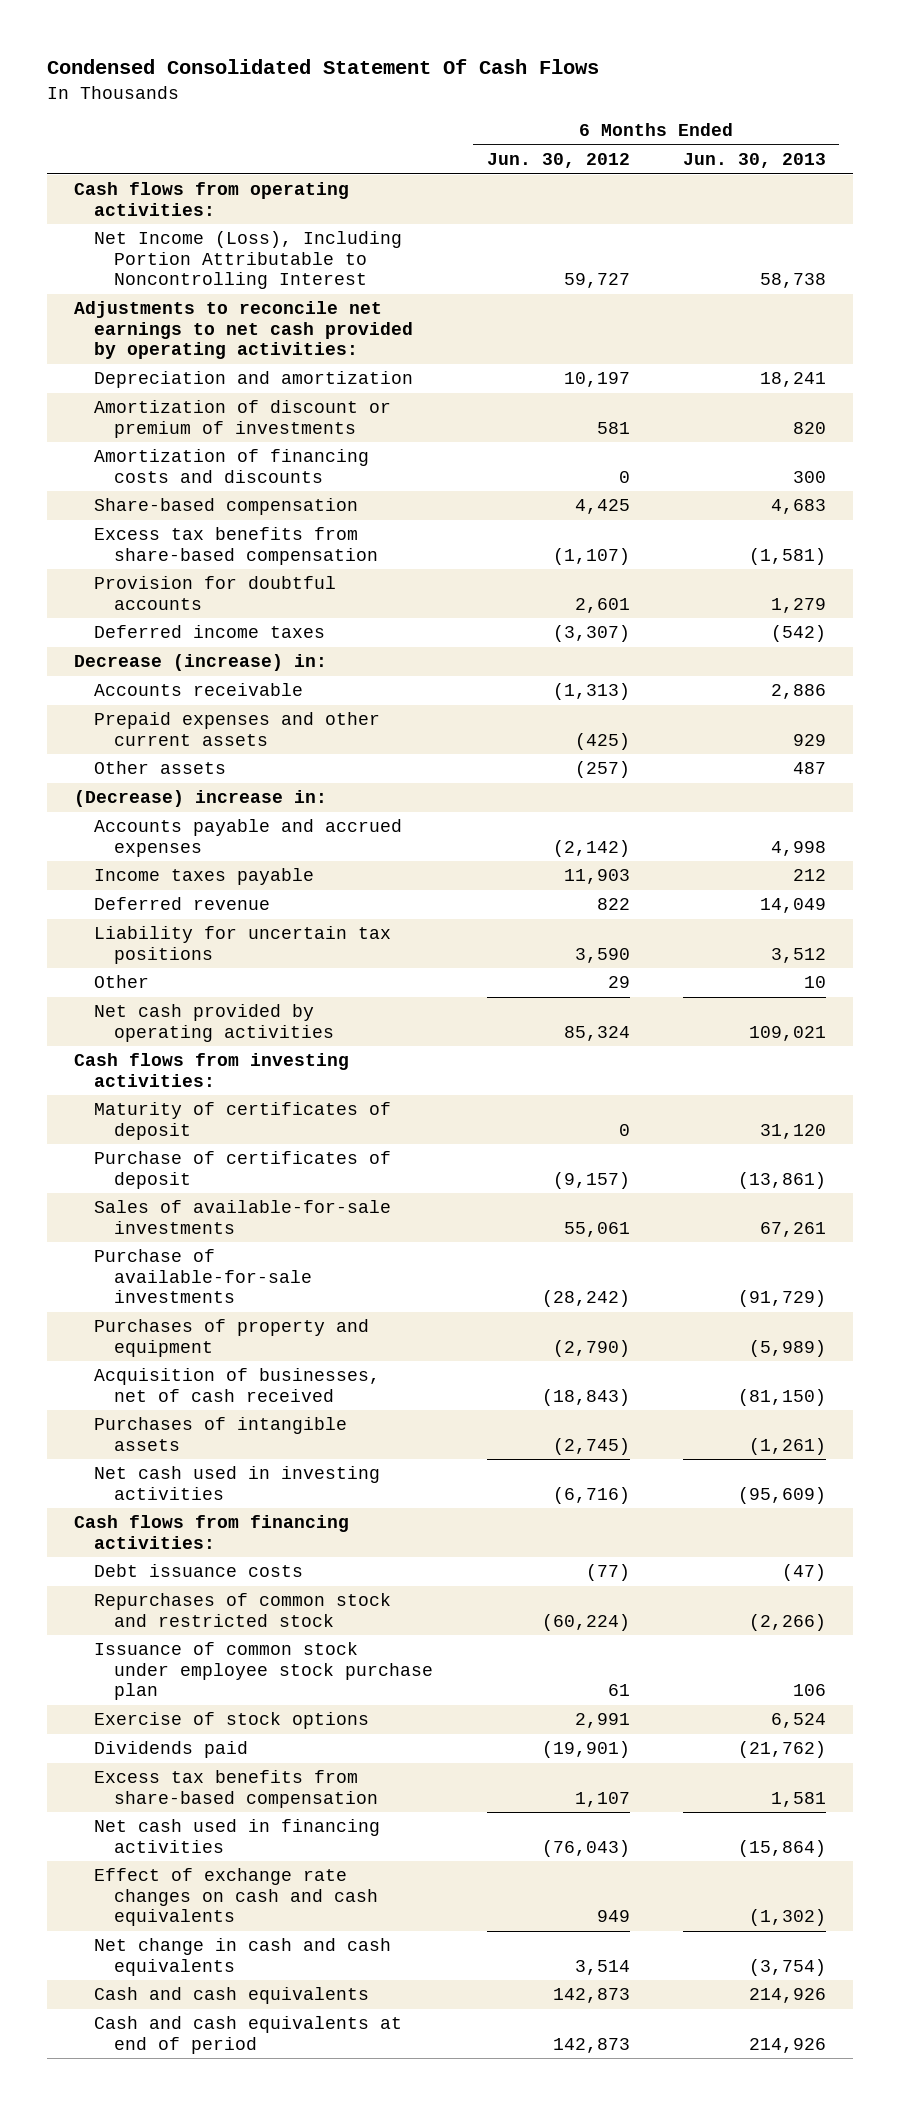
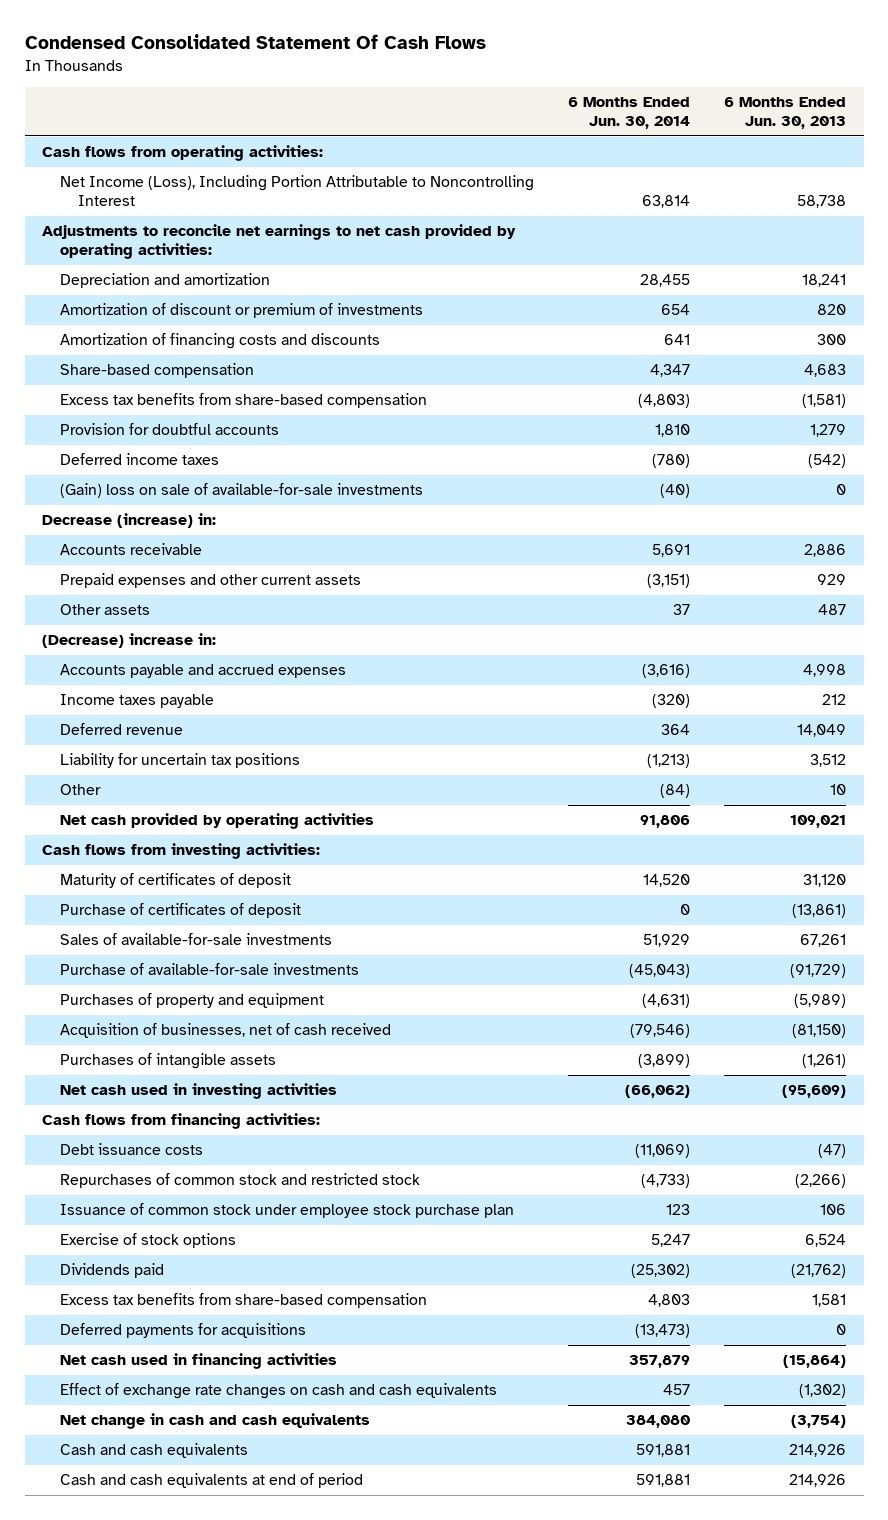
[486,153,630,169] Jun. 30, 2012 -> none
none -> [568,96,691,130] 6 Months Ended Jun. 30, 2014
none -> [60,483,424,499] (Gain) loss on sale of available-for-sale investments
none -> [60,1323,307,1339] Deferred payments for acquisitions

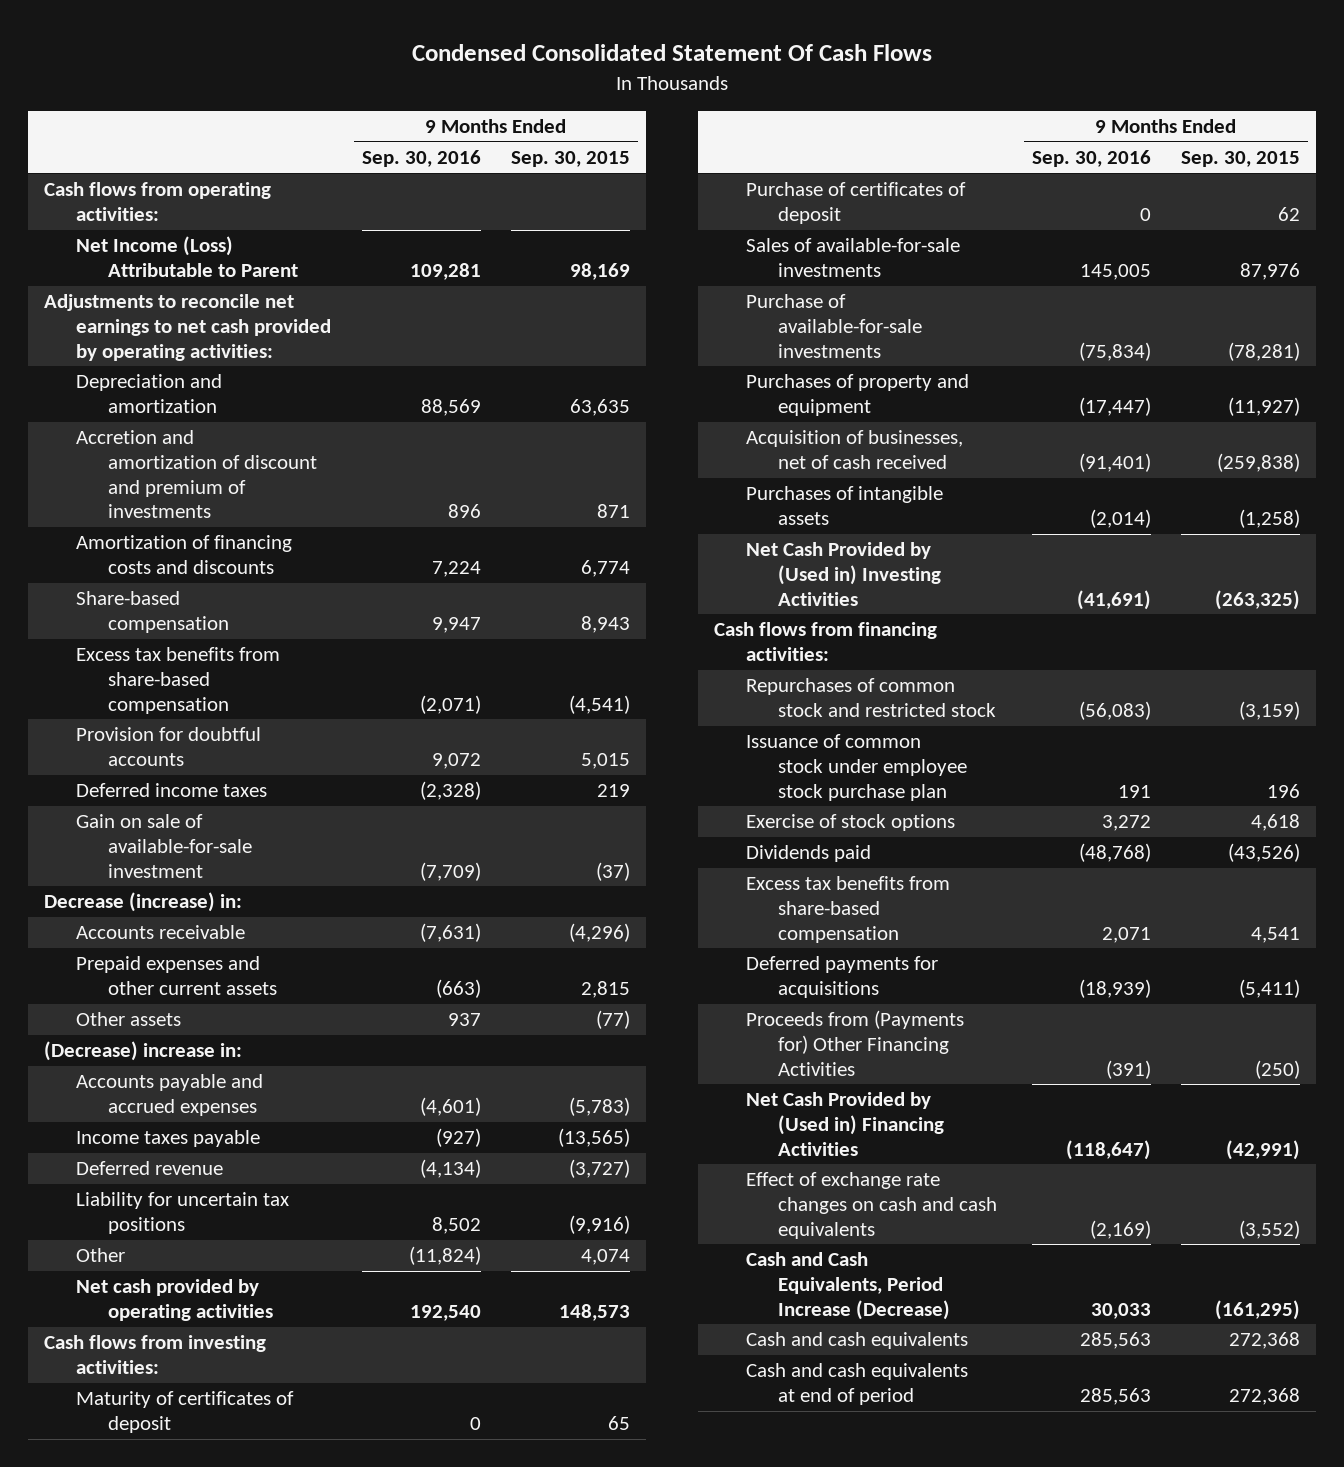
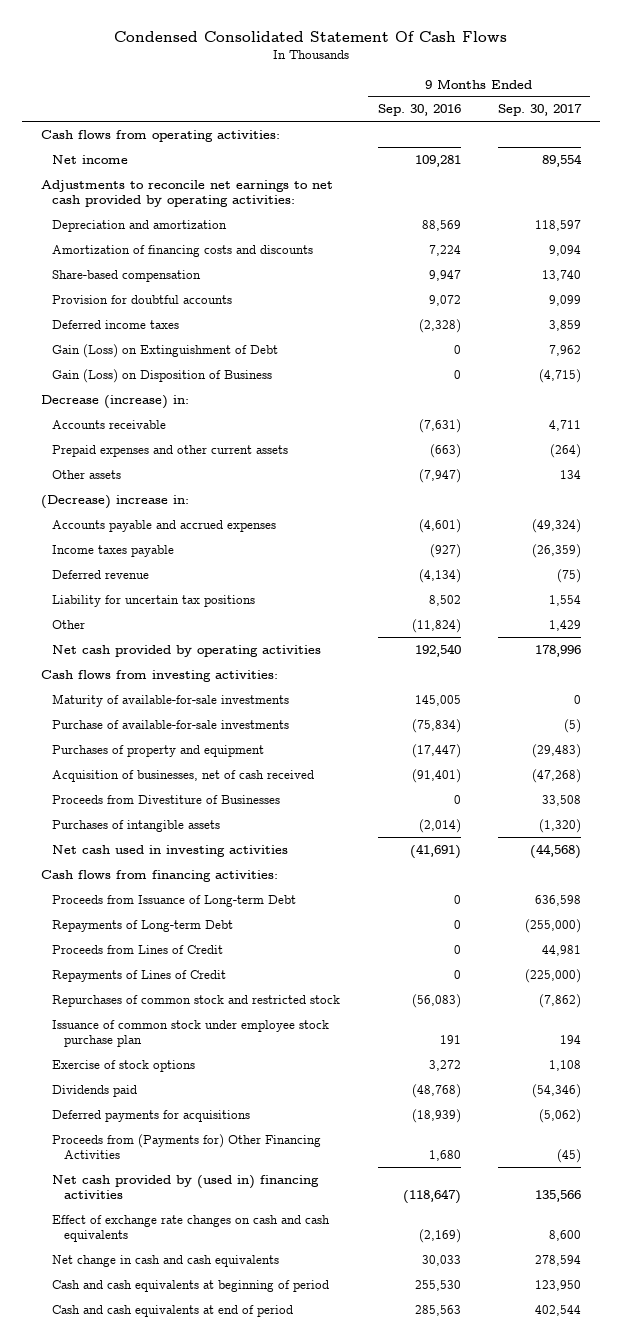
[511,151,631,168] Sep. 30, 2015 -> none
none -> [497,104,582,117] Sep. 30, 2017
[75,236,299,278] Net Income (Loss) Attributable to Parent -> [52,154,129,164] Net income
[75,430,318,519] Accretion and amortization of discount and premium of investments -> none
[75,647,280,714] Excess tax benefits from share-based compensation -> none
[75,814,253,878] Gain on sale of available-for-sale investment -> none
none -> [52,343,279,358] Gain (Loss) on Extinguishment of Debt
none -> [52,368,273,383] Gain (Loss) on Disposition of Business
[447,1013,481,1027] 937 -> [418,468,461,483] (7,947)
[75,1391,294,1434] Maturity of certificates of deposit -> none
[746,182,967,225] Purchase of certificates of deposit -> none
[746,238,961,278] Sales of available-for-sale investments -> [52,693,290,707] Maturity of available-for-sale investments
none -> [52,794,281,804] Proceeds from Divestiture of Businesses
[746,542,942,606] Net Cash Provided by (Used in) Investing Activities -> [52,844,289,857] Net cash used in investing activities
none -> [52,894,297,907] Proceeds from Issuance of Long-term Debt
none -> [52,919,234,932] Repayments of Long-term Debt
none -> [52,944,224,954] Proceeds from Lines of Credit
none -> [52,969,227,982] Repayments of Lines of Credit
[746,876,951,943] Excess tax benefits from share-based compensation -> none
[1105,1059,1151,1079] (391) -> [428,1149,461,1161] 1,680
[746,1092,945,1156] Net Cash Provided by (Used in) Financing Activities -> [52,1174,320,1199] Net cash provided by (used in) financing activities
[746,1332,969,1350] Cash and cash equivalents -> none
[746,1252,951,1320] Cash and Cash Equivalents, Period Increase (Decrease) -> [52,1254,280,1267] Net change in cash and cash equivalents
none -> [52,1279,330,1292] Cash and cash equivalents at beginning of period

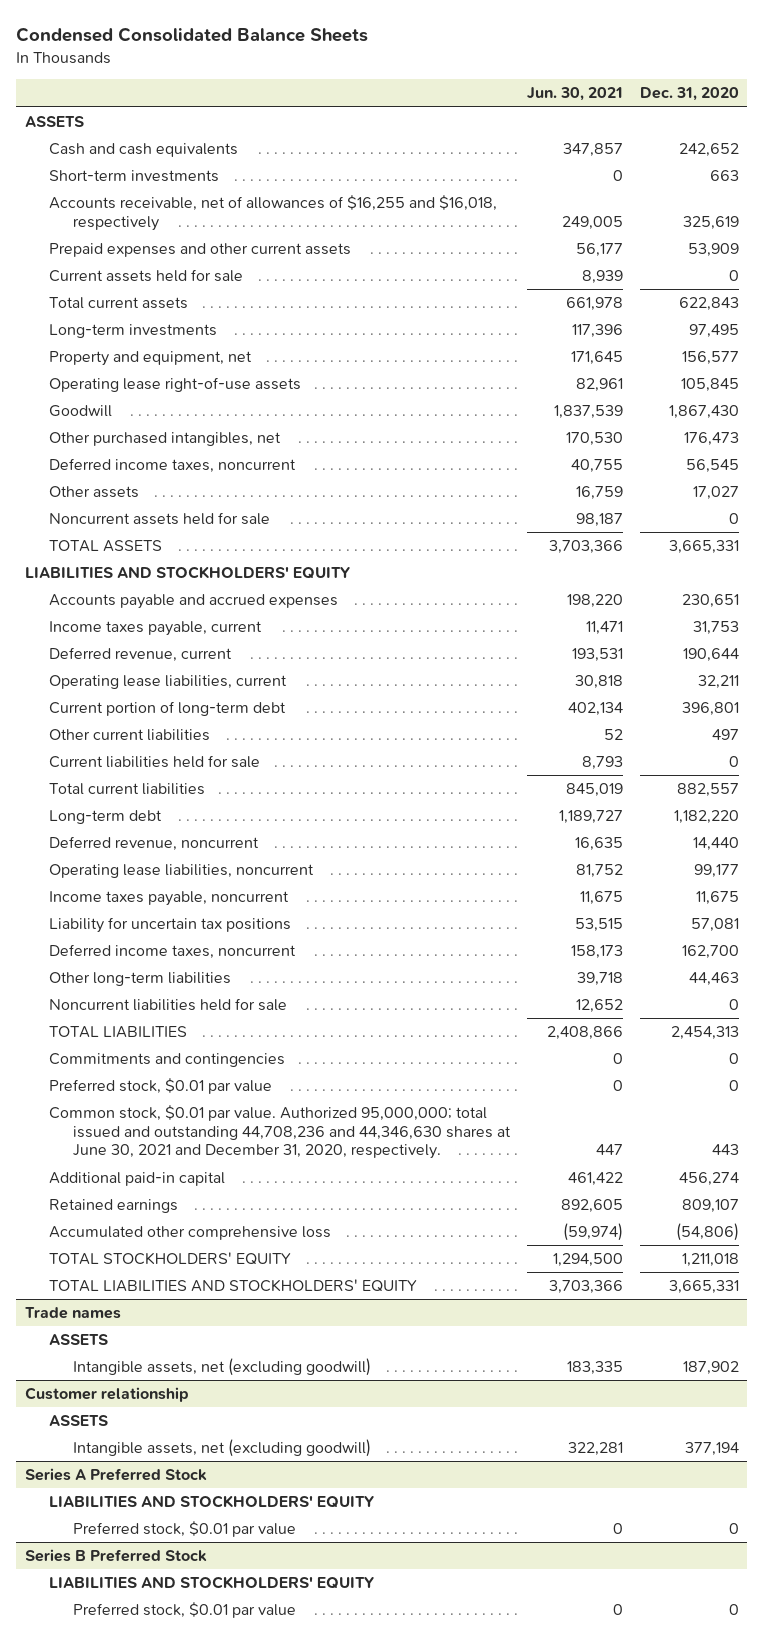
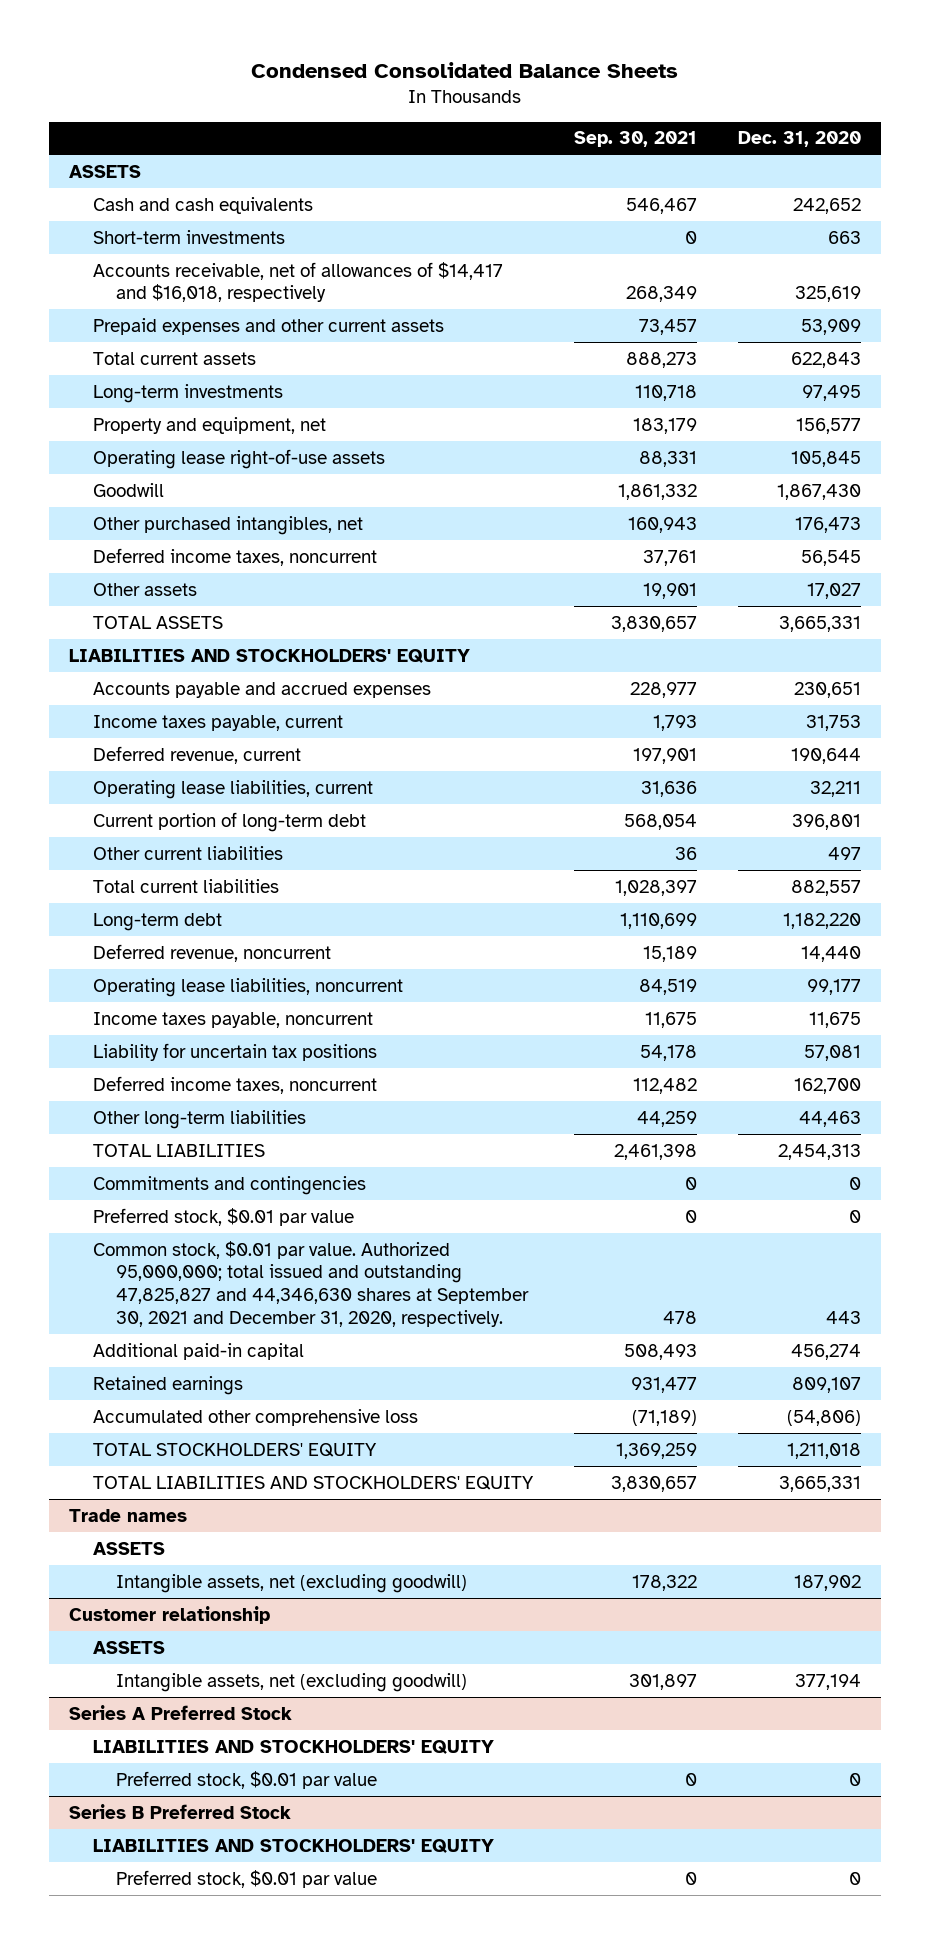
[526,87,623,102] Jun. 30, 2021 -> none
none -> [573,131,697,148] Sep. 30, 2021
[48,195,497,231] Accounts receivable, net of allowances of $16,255 and $16,018, respectively -> [92,261,503,303] Accounts receivable, net of allowances of $14,417 and $16,018, respectively
[48,269,243,283] Current assets held for sale -> none
[48,512,270,526] Noncurrent assets held for sale -> none
[48,755,260,769] Current liabilities held for sale -> none
[48,998,287,1012] Noncurrent liabilities held for sale -> none
[48,1105,511,1160] Common stock, $0.01 par value. Authorized 95,000,000; total issued and outstanding 44,708,236 and 44,346,630 shares at June 30, 2021 and December 31, 2020, respectively. -> [92,1240,529,1327] Common stock, $0.01 par value. Authorized 95,000,000; total issued and outstanding 47,825,827 and 44,346,630 shares at September 30, 2021 and December 31, 2020, respectively.

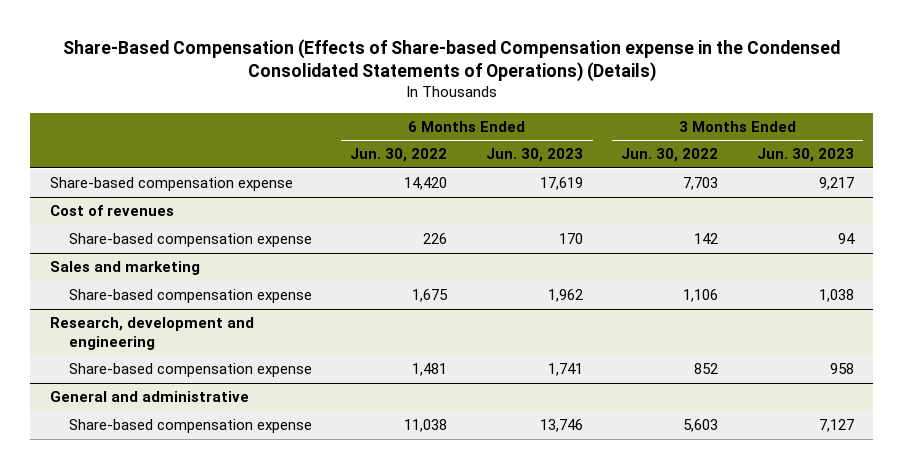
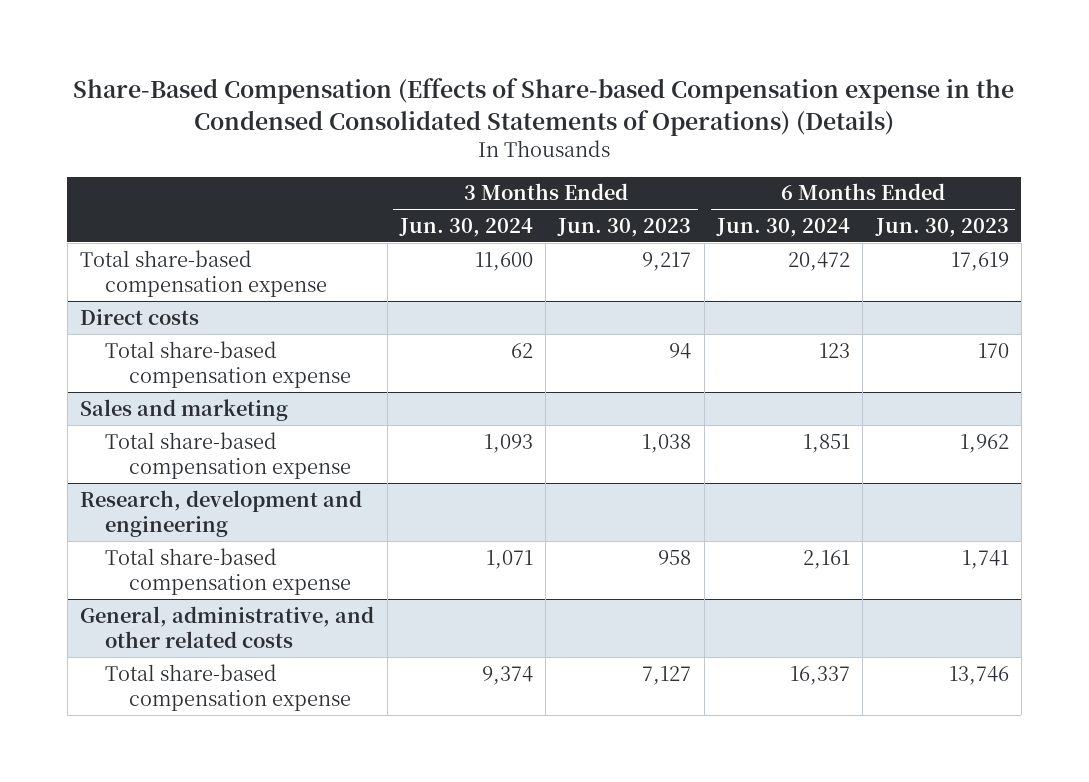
[350,148,448,163] Jun. 30, 2022 -> none
[621,148,719,163] Jun. 30, 2022 -> none
none -> [398,217,533,237] Jun. 30, 2024
none -> [715,217,850,237] Jun. 30, 2024
[49,177,293,192] Share-based compensation expense -> [80,249,327,297] Total share-based compensation expense
[49,205,174,217] Cost of revenues -> [80,308,200,325] Direct costs
[69,233,313,248] Share-based compensation expense -> [104,340,352,388] Total share-based compensation expense
[69,289,313,304] Share-based compensation expense -> [104,431,352,479] Total share-based compensation expense
[69,363,313,378] Share-based compensation expense -> [104,547,352,595] Total share-based compensation expense
[49,391,249,403] General and administrative -> [80,605,375,648] General, administrative, and other related costs
[69,419,313,434] Share-based compensation expense -> [104,663,352,711] Total share-based compensation expense

